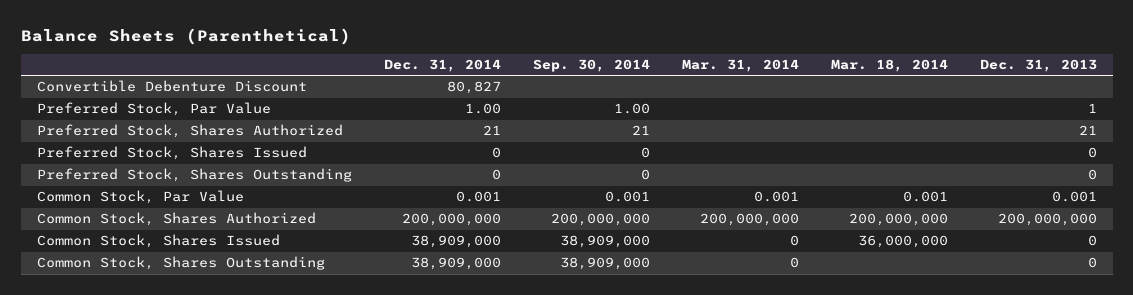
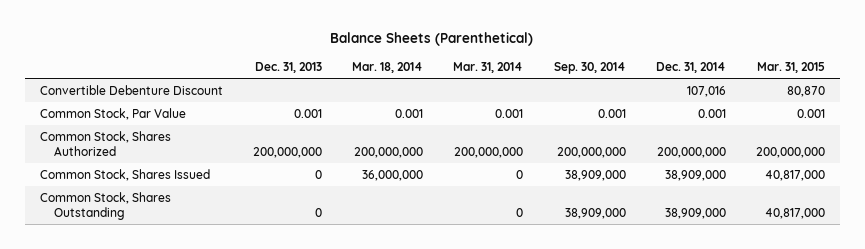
none -> [756,61,825,73] Mar. 31, 2015
[36,102,271,117] Preferred Stock, Par Value -> none
[36,124,343,139] Preferred Stock, Shares Authorized -> none
[36,146,307,161] Preferred Stock, Shares Issued -> none
[36,168,352,183] Preferred Stock, Shares Outstanding -> none
[446,81,501,95] 80,827 -> [686,85,726,97] 107,016

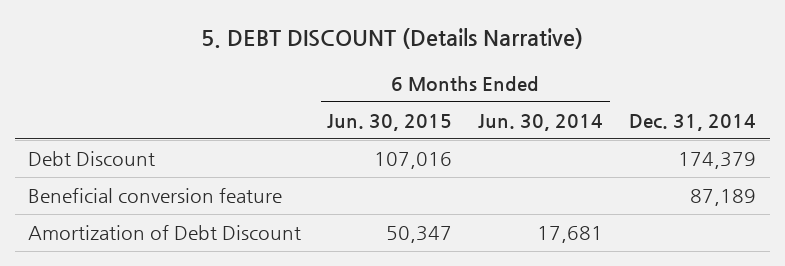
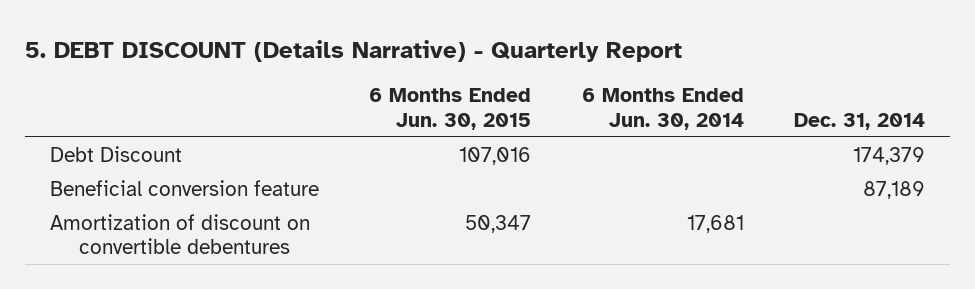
[201,28,584,50] 5. DEBT DISCOUNT (Details Narrative) -> [24,39,682,62] 5. DEBT DISCOUNT (Details Narrative) - Quarterly Report
[28,225,302,241] Amortization of Debt Discount -> [50,213,311,255] Amortization of discount on convertible debentures

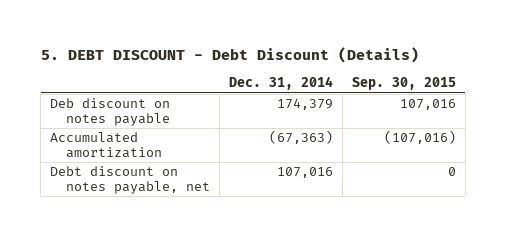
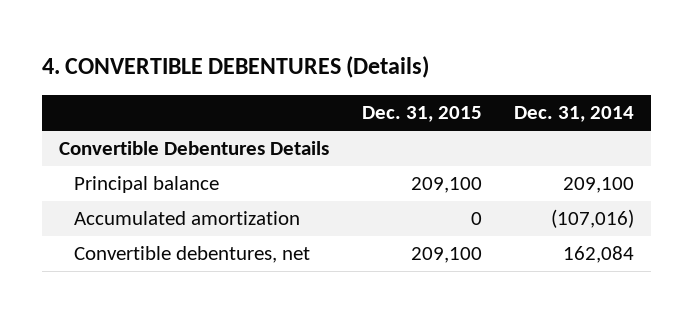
[40,47,419,64] 5. DEBT DISCOUNT - Debt Discount (Details) -> [42,56,430,79] 4. CONVERTIBLE DEBENTURES (Details)
[351,77,456,91] Sep. 30, 2015 -> none
none -> [361,106,482,123] Dec. 31, 2015
[50,98,171,126] Deb discount on notes payable -> none
[50,166,210,194] Debt discount on notes payable, net -> none
none -> [58,141,329,156] Convertible Debentures Details
none -> [74,176,220,194] Principal balance
[268,130,333,145] (67,363) -> [551,209,635,229] (107,016)
none -> [74,246,311,264] Convertible debentures, net

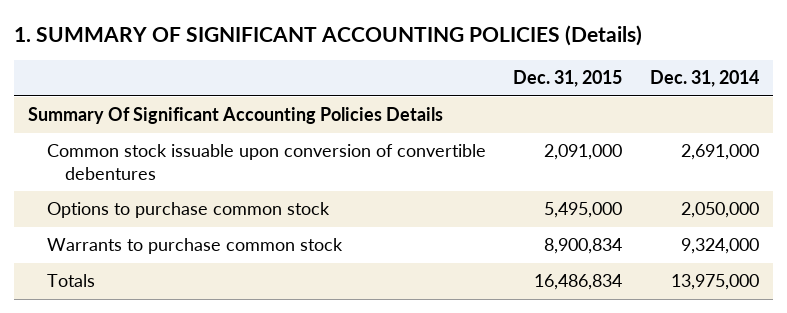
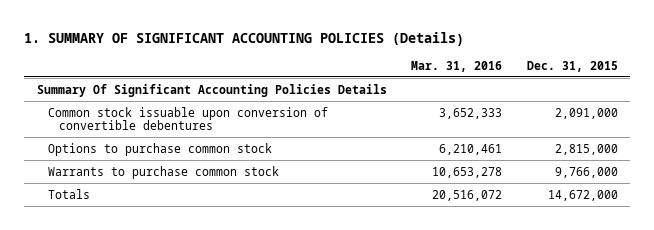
[650,70,760,88] Dec. 31, 2014 -> none
none -> [411,60,503,72] Mar. 31, 2016
[544,202,623,219] 5,495,000 -> [554,143,618,155] 2,815,000
[544,238,623,255] 8,900,834 -> [554,166,618,178] 9,766,000
[534,274,623,291] 16,486,834 -> [547,189,618,201] 14,672,000

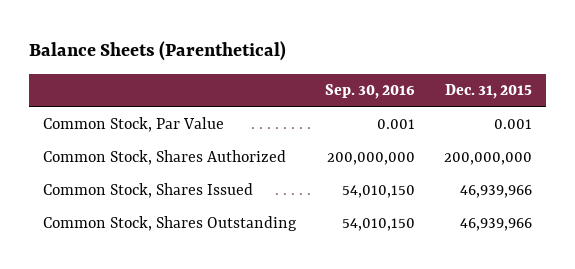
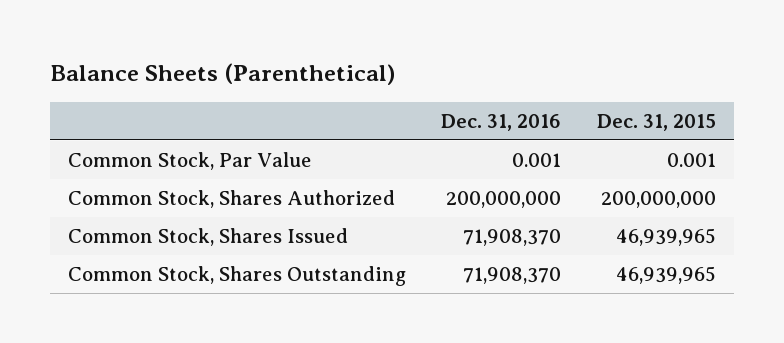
[324,84,415,100] Sep. 30, 2016 -> none
none -> [441,113,562,131] Dec. 31, 2016
[459,185,532,199] 46,939,966 -> [616,228,717,247] 46,939,965
[459,218,532,232] 46,939,966 -> [616,266,717,285] 46,939,965

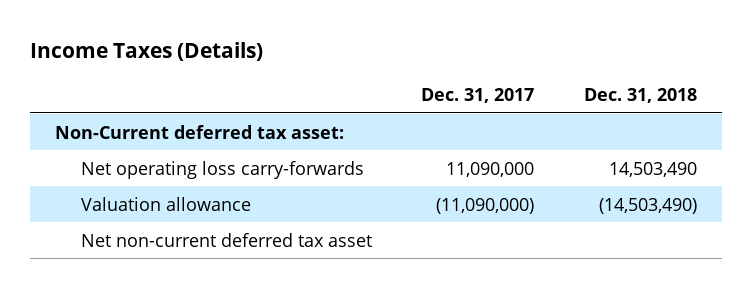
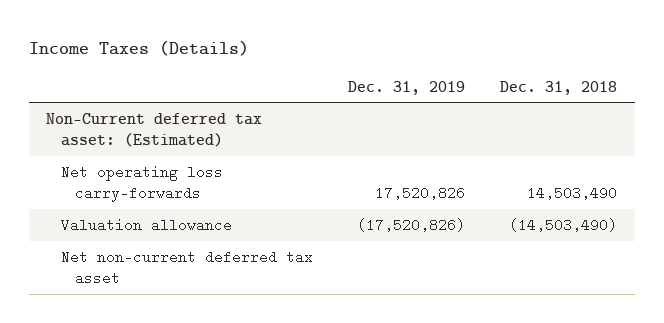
[421,88,535,104] Dec. 31, 2017 -> none
none -> [348,80,466,95] Dec. 31, 2019
[54,124,344,139] Non-Current deferred tax asset: -> [46,112,263,147] Non-Current deferred tax asset: (Estimated)

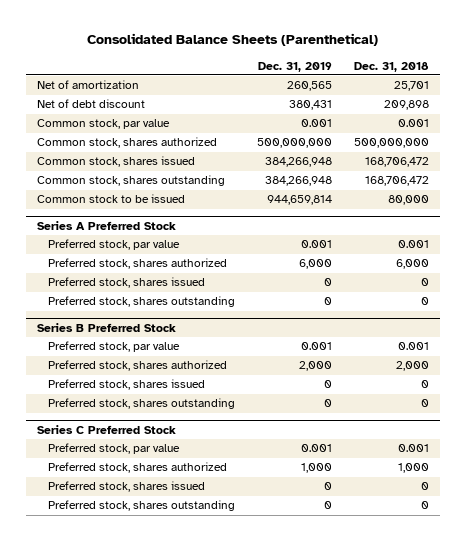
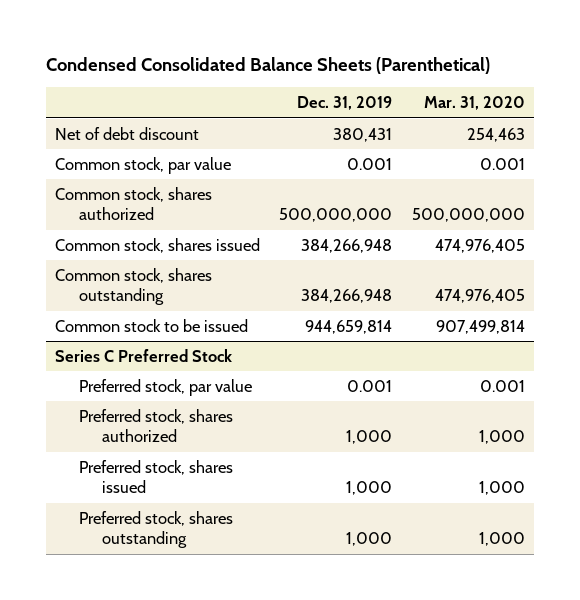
[86,33,378,47] Consolidated Balance Sheets (Parenthetical) -> [45,56,490,74] Condensed Consolidated Balance Sheets (Parenthetical)
[353,61,429,72] Dec. 31, 2018 -> none
none -> [423,96,525,111] Mar. 31, 2020
[36,80,139,90] Net of amortization -> none
[36,220,176,230] Series A Preferred Stock -> none
[48,239,181,251] Preferred stock, par value -> none
[48,258,228,270] Preferred stock, shares authorized -> none
[48,277,206,289] Preferred stock, shares issued -> none
[48,296,236,308] Preferred stock, shares outstanding -> none
[36,322,176,332] Series B Preferred Stock -> none
[48,341,181,353] Preferred stock, par value -> none
[48,360,228,372] Preferred stock, shares authorized -> none
[48,379,206,391] Preferred stock, shares issued -> none
[48,398,236,410] Preferred stock, shares outstanding -> none
[323,482,332,491] 0 -> [346,481,393,496] 1,000
[323,501,332,510] 0 -> [346,532,393,547] 1,000

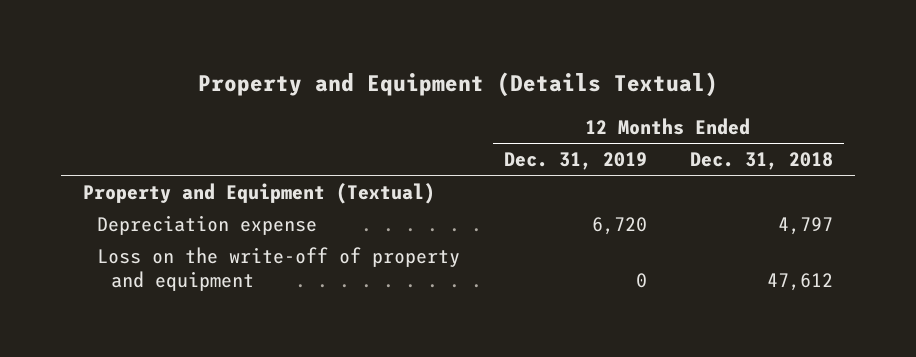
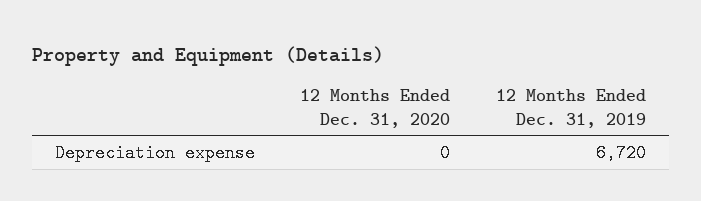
[198,72,719,98] Property and Equipment (Details Textual) -> [32,45,385,66] Property and Equipment (Details)
[690,151,834,170] Dec. 31, 2018 -> none
none -> [300,89,451,128] 12 Months Ended Dec. 31, 2020
[83,182,436,204] Property and Equipment (Textual) -> none
[96,246,460,291] Loss on the write-off of property and equipment -> none

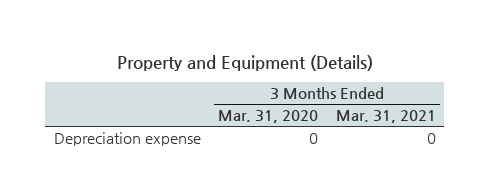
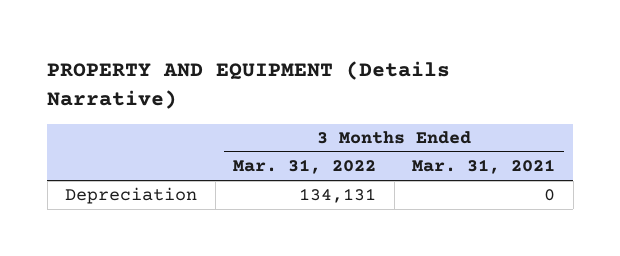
[116,54,373,71] Property and Equipment (Details) -> [47,61,451,110] PROPERTY AND EQUIPMENT (Details Narrative)
[218,110,319,124] Mar. 31, 2020 -> none
none -> [233,159,377,175] Mar. 31, 2022
[53,132,201,147] Depreciation expense -> [65,187,198,205] Depreciation

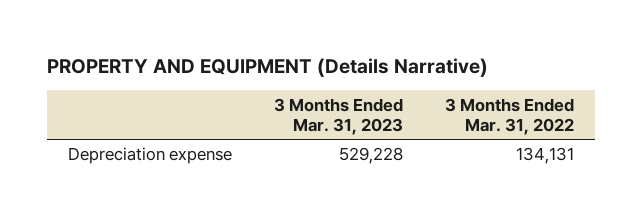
[412,159,556,175] Mar. 31, 2021 -> none
none -> [273,97,403,135] 3 Months Ended Mar. 31, 2023
[65,187,198,205] Depreciation -> [67,147,232,165] Depreciation expense

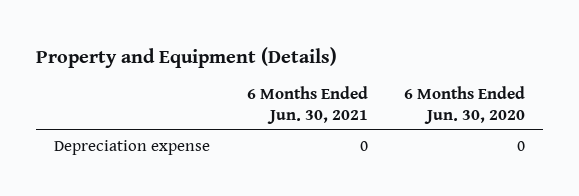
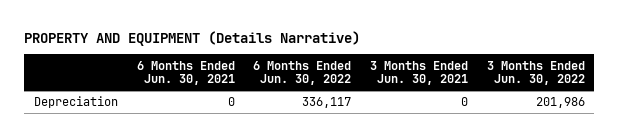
[36,46,338,68] Property and Equipment (Details) -> [24,30,361,46] PROPERTY AND EQUIPMENT (Details Narrative)
[403,86,525,125] 6 Months Ended Jun. 30, 2020 -> none
none -> [253,60,352,86] 6 Months Ended Jun. 30, 2022
none -> [370,60,469,86] 3 Months Ended Jun. 30, 2021
none -> [486,60,585,86] 3 Months Ended Jun. 30, 2022
[54,139,211,155] Depreciation expense -> [33,96,118,109] Depreciation

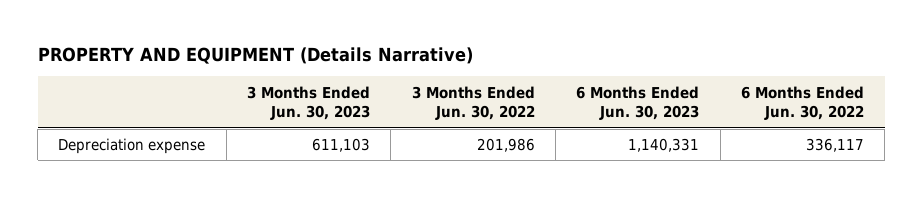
[136,60,235,86] 6 Months Ended Jun. 30, 2021 -> none
[370,60,469,86] 3 Months Ended Jun. 30, 2021 -> none
none -> [247,85,371,121] 3 Months Ended Jun. 30, 2023
none -> [576,85,700,121] 6 Months Ended Jun. 30, 2023
[33,96,118,109] Depreciation -> [58,138,206,155] Depreciation expense

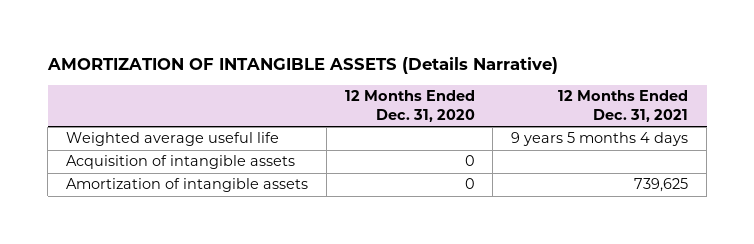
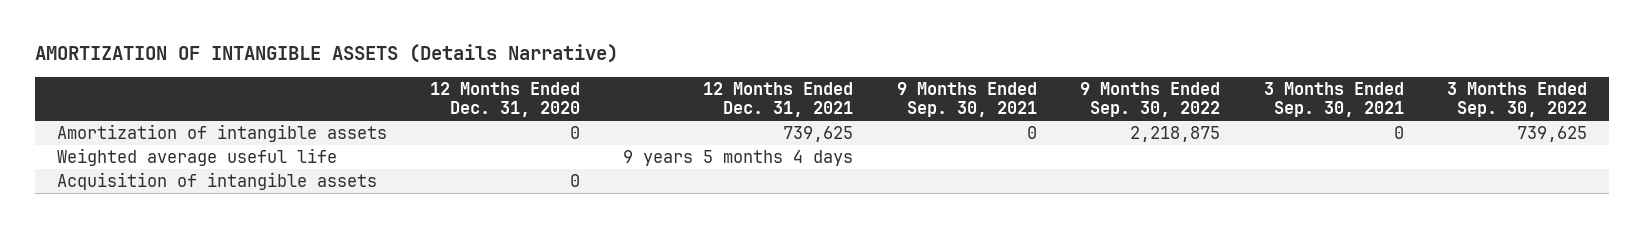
none -> [896,81,1037,118] 9 Months Ended Sep. 30, 2021
none -> [1080,81,1221,118] 9 Months Ended Sep. 30, 2022
none -> [1263,81,1404,118] 3 Months Ended Sep. 30, 2021
none -> [1446,81,1587,118] 3 Months Ended Sep. 30, 2022
[66,178,309,193] Amortization of intangible assets -> [56,123,387,142] Amortization of intangible assets

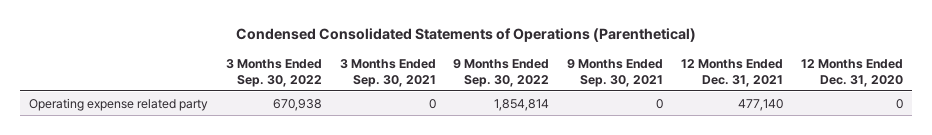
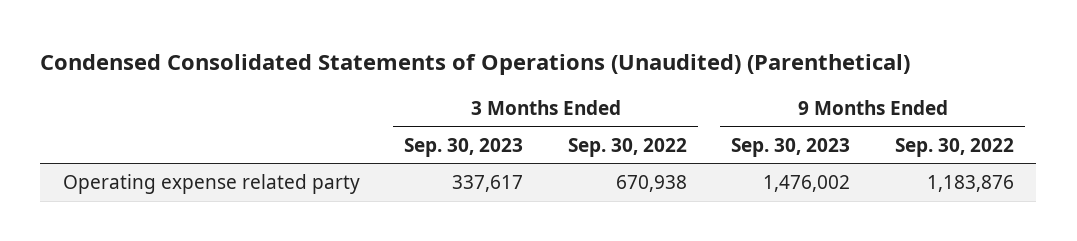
[235,28,696,43] Condensed Consolidated Statements of Operations (Parenthetical) -> [40,54,911,76] Condensed Consolidated Statements of Operations (Unaudited) (Parenthetical)
[339,58,436,87] 3 Months Ended Sep. 30, 2021 -> none
[567,58,664,87] 9 Months Ended Sep. 30, 2021 -> none
[680,58,783,87] 12 Months Ended Dec. 31, 2021 -> none
[800,58,903,87] 12 Months Ended Dec. 31, 2020 -> none
none -> [404,137,524,157] Sep. 30, 2023
none -> [731,137,851,157] Sep. 30, 2023
[494,99,550,112] 1,854,814 -> [927,175,1015,193] 1,183,876

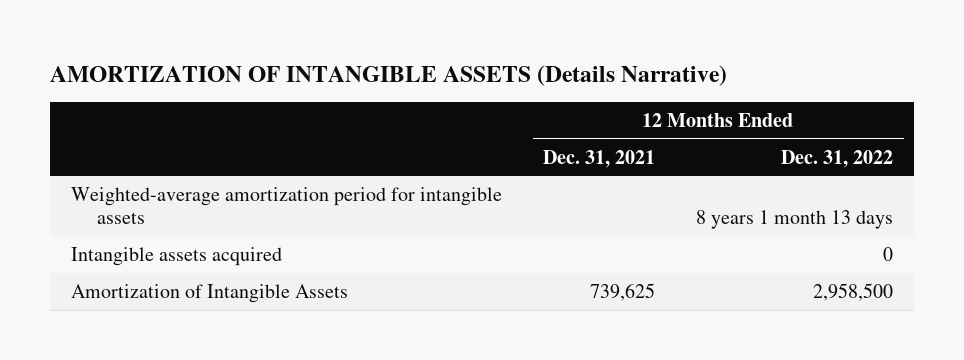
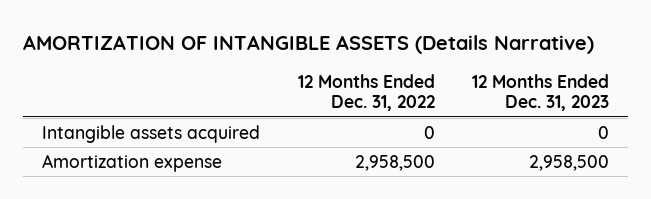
[543,149,656,168] Dec. 31, 2021 -> none
none -> [472,74,610,112] 12 Months Ended Dec. 31, 2023
[71,187,503,225] Weighted-average amortization period for intangible assets -> none
[71,284,349,304] Amortization of Intangible Assets -> [42,153,223,172] Amortization expense

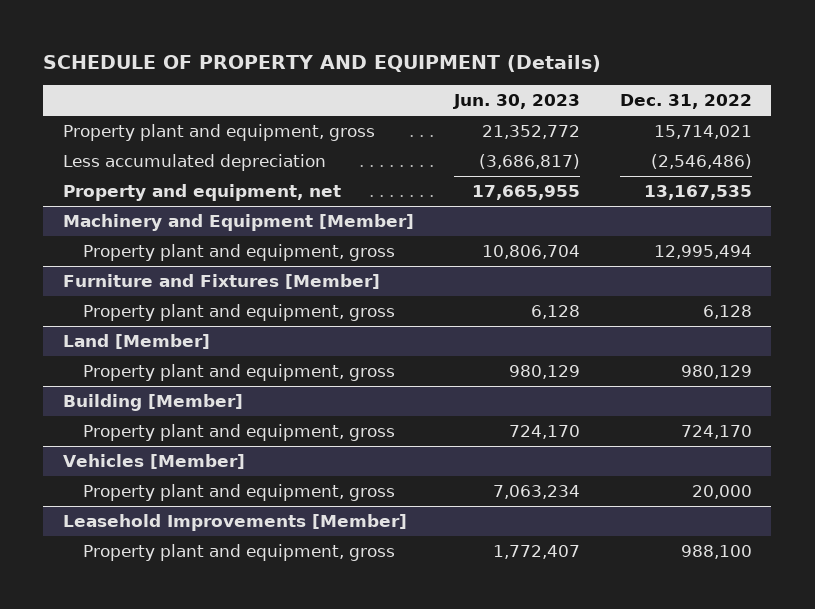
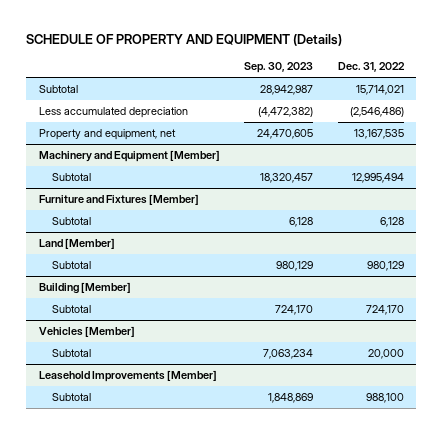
[452,94,580,110] Jun. 30, 2023 -> none
none -> [244,62,314,74] Sep. 30, 2023
[63,123,376,141] Property plant and equipment, gross -> [38,85,78,94] Subtotal
[83,243,396,261] Property plant and equipment, gross -> [52,173,92,182] Subtotal
[83,303,396,321] Property plant and equipment, gross -> [52,217,92,226] Subtotal
[83,363,396,381] Property plant and equipment, gross -> [52,261,92,270] Subtotal
[83,423,396,441] Property plant and equipment, gross -> [52,305,92,314] Subtotal
[83,483,396,501] Property plant and equipment, gross -> [52,349,92,358] Subtotal
[83,543,396,561] Property plant and equipment, gross -> [52,393,92,402] Subtotal

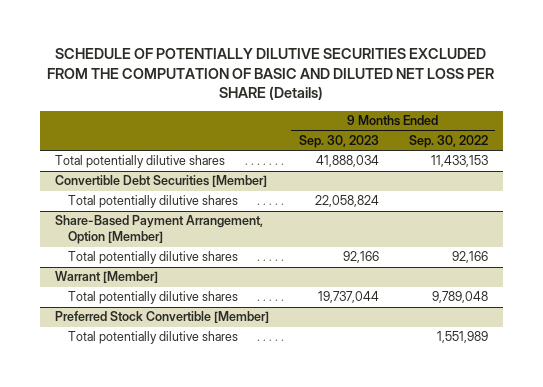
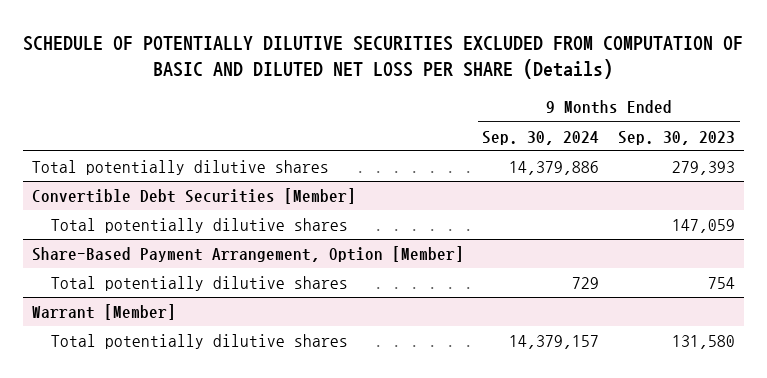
[47,48,495,101] SCHEDULE OF POTENTIALLY DILUTIVE SECURITIES EXCLUDED FROM THE COMPUTATION OF BASIC AND DILUTED NET LOSS PER SHARE (Details) -> [23,35,744,80] SCHEDULE OF POTENTIALLY DILUTIVE SECURITIES EXCLUDED FROM COMPUTATION OF BASIC AND DILUTED NET LOSS PER SHARE (Details)
[408,134,488,148] Sep. 30, 2022 -> none
none -> [482,130,600,145] Sep. 30, 2024
[315,155,379,168] 41,888,034 -> [671,161,735,176] 279,393
[314,195,379,208] 22,058,824 -> [671,219,735,234] 147,059
[342,251,379,264] 92,166 -> [707,277,735,290] 754
[55,311,270,324] Preferred Stock Convertible [Member] -> none
[68,331,239,345] Total potentially dilutive shares -> none
[317,291,379,304] 19,737,044 -> [671,335,735,350] 131,580

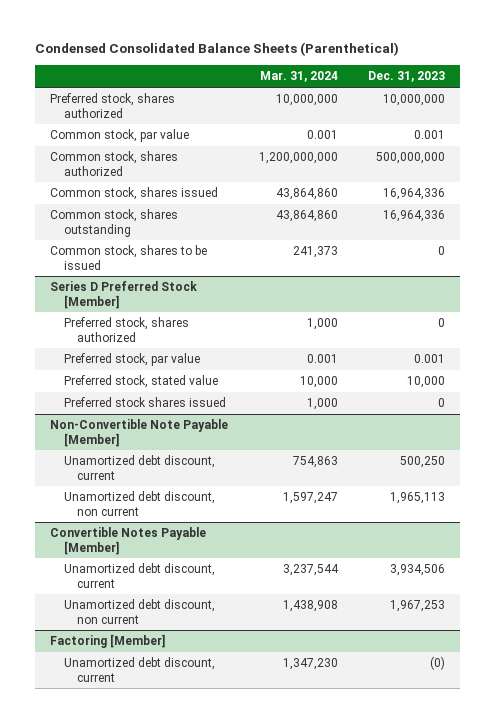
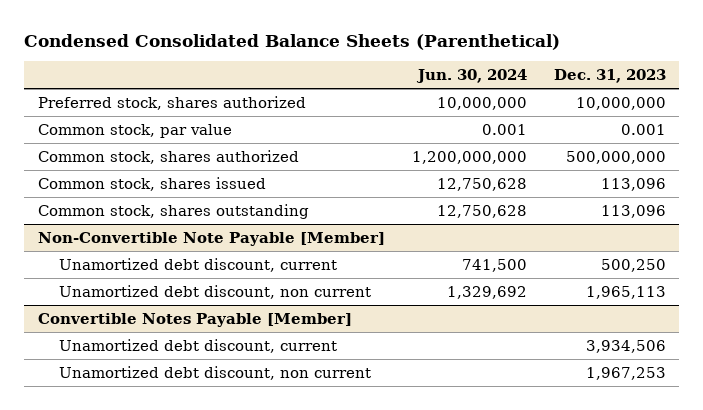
[259,71,338,83] Mar. 31, 2024 -> none
none -> [415,68,527,83] Jun. 30, 2024
[49,245,207,270] Common stock, shares to be issued -> none
[49,281,197,309] Series D Preferred Stock [Member] -> none
[63,317,189,342] Preferred stock, shares authorized -> none
[63,353,200,367] Preferred stock, par value -> none
[63,375,218,389] Preferred stock, stated value -> none
[63,397,226,408] Preferred stock shares issued -> none
[383,188,446,201] 16,964,336 -> [600,177,666,191] 113,096
[383,210,446,223] 16,964,336 -> [600,204,666,218] 113,096
[49,634,165,649] Factoring [Member] -> none
[63,657,215,682] Unamortized debt discount, current -> none

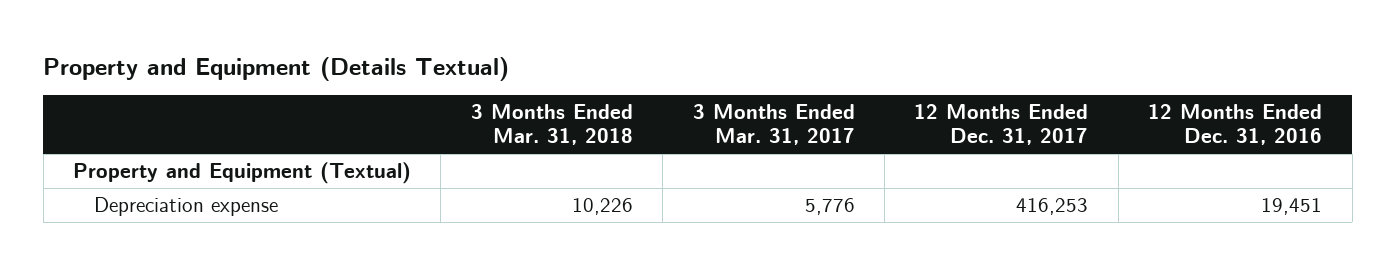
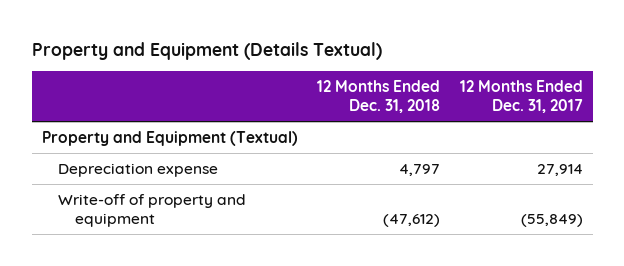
[470,104,633,146] 3 Months Ended Mar. 31, 2018 -> none
[692,104,855,146] 3 Months Ended Mar. 31, 2017 -> none
[1148,104,1323,146] 12 Months Ended Dec. 31, 2016 -> none
none -> [317,79,441,114] 12 Months Ended Dec. 31, 2018
[1016,198,1089,216] 416,253 -> [536,163,583,176] 27,914
none -> [58,193,247,228] Write-off of property and equipment

